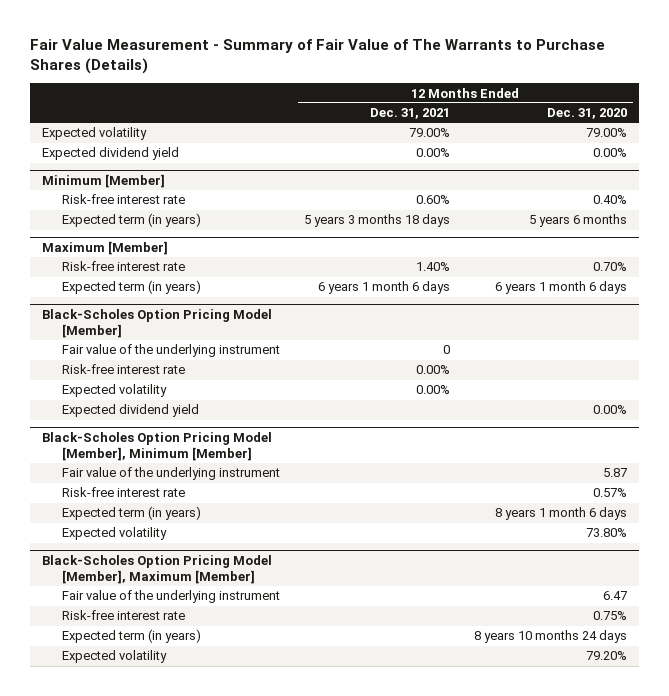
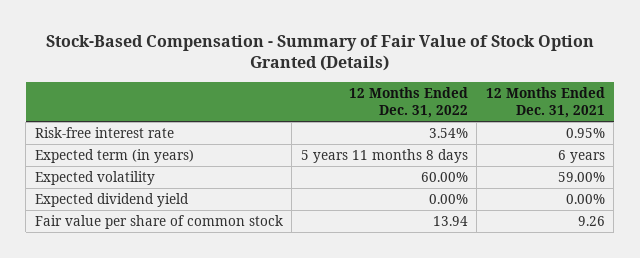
[29,38,605,75] Fair Value Measurement - Summary of Fair Value of The Warrants to Purchase Shares (Details) -> [45,35,594,72] Stock-Based Compensation - Summary of Fair Value of Stock Option Granted (Details)
[546,108,627,120] Dec. 31, 2020 -> none
none -> [348,87,468,119] 12 Months Ended Dec. 31, 2022
none -> [34,126,174,138] Risk-free interest rate
none -> [34,148,194,163] Expected term (in years)
[408,128,450,138] 79.00% -> [557,171,605,182] 59.00%
[41,174,165,189] Minimum [Member] -> none
[61,194,185,205] Risk-free interest rate -> none
[61,213,201,228] Expected term (in years) -> none
[41,241,168,256] Maximum [Member] -> none
[61,261,185,272] Risk-free interest rate -> none
[61,280,201,295] Expected term (in years) -> none
[41,309,272,338] Black-Scholes Option Pricing Model [Member] -> none
[61,344,280,358] Fair value of the underlying instrument -> none
[61,364,185,375] Risk-free interest rate -> none
[61,384,167,398] Expected volatility -> none
[61,404,199,418] Expected dividend yield -> none
[41,432,272,461] Black-Scholes Option Pricing Model [Member], Minimum [Member] -> none
[61,467,280,481] Fair value of the underlying instrument -> none
[61,487,185,498] Risk-free interest rate -> none
[61,506,201,521] Expected term (in years) -> none
[61,527,167,541] Expected volatility -> none
[41,555,272,584] Black-Scholes Option Pricing Model [Member], Maximum [Member] -> none
[61,590,280,604] Fair value of the underlying instrument -> none
[61,610,185,621] Risk-free interest rate -> none
[61,629,201,644] Expected term (in years) -> none
[61,650,167,664] Expected volatility -> none
none -> [34,214,283,229] Fair value per share of common stock

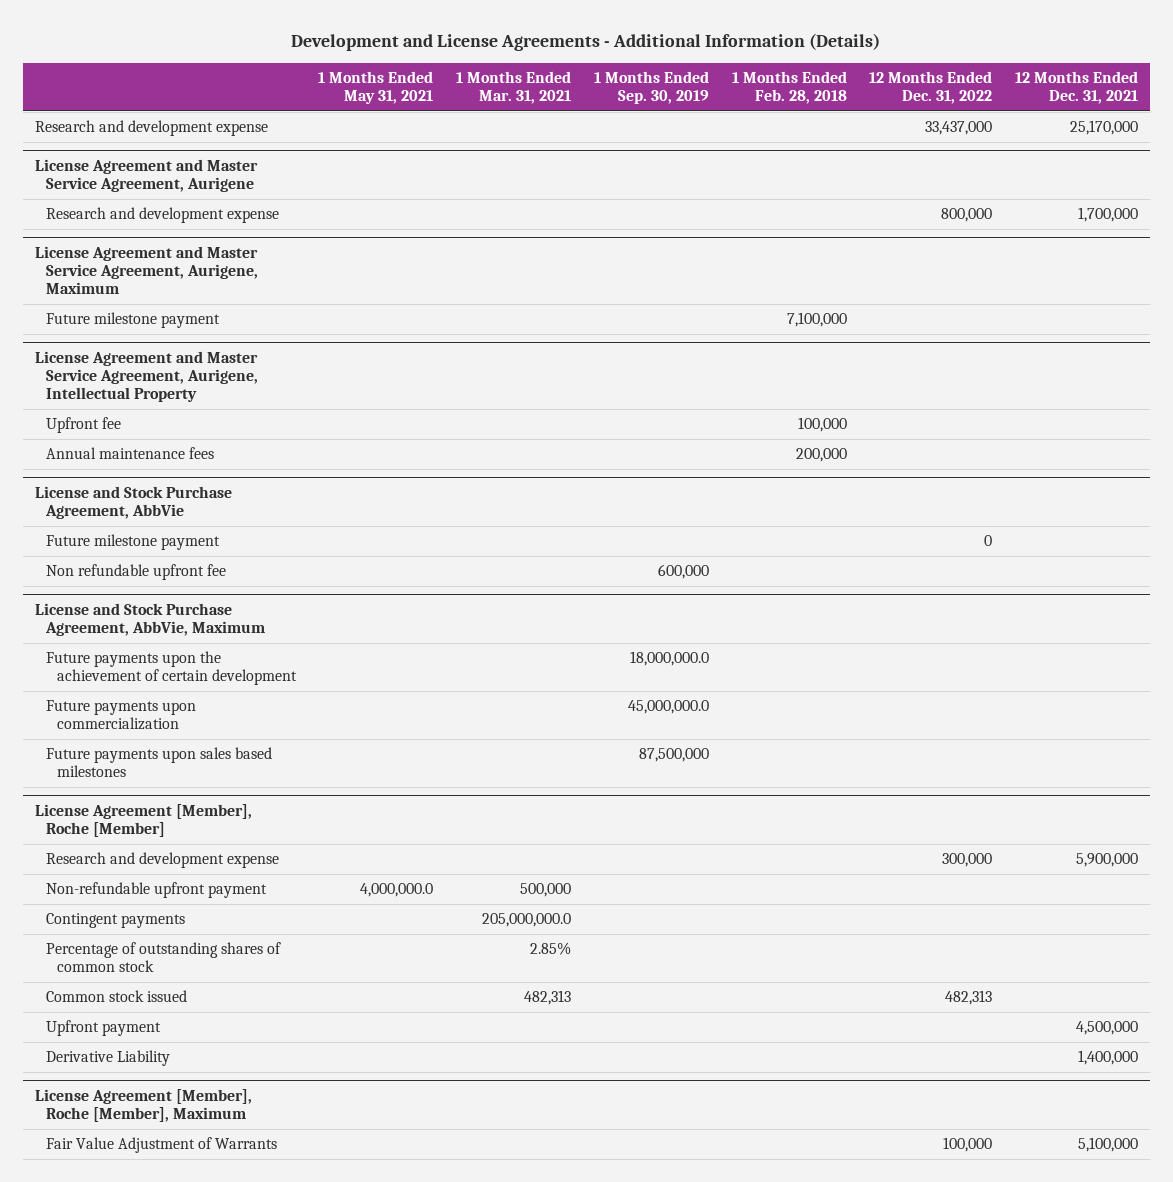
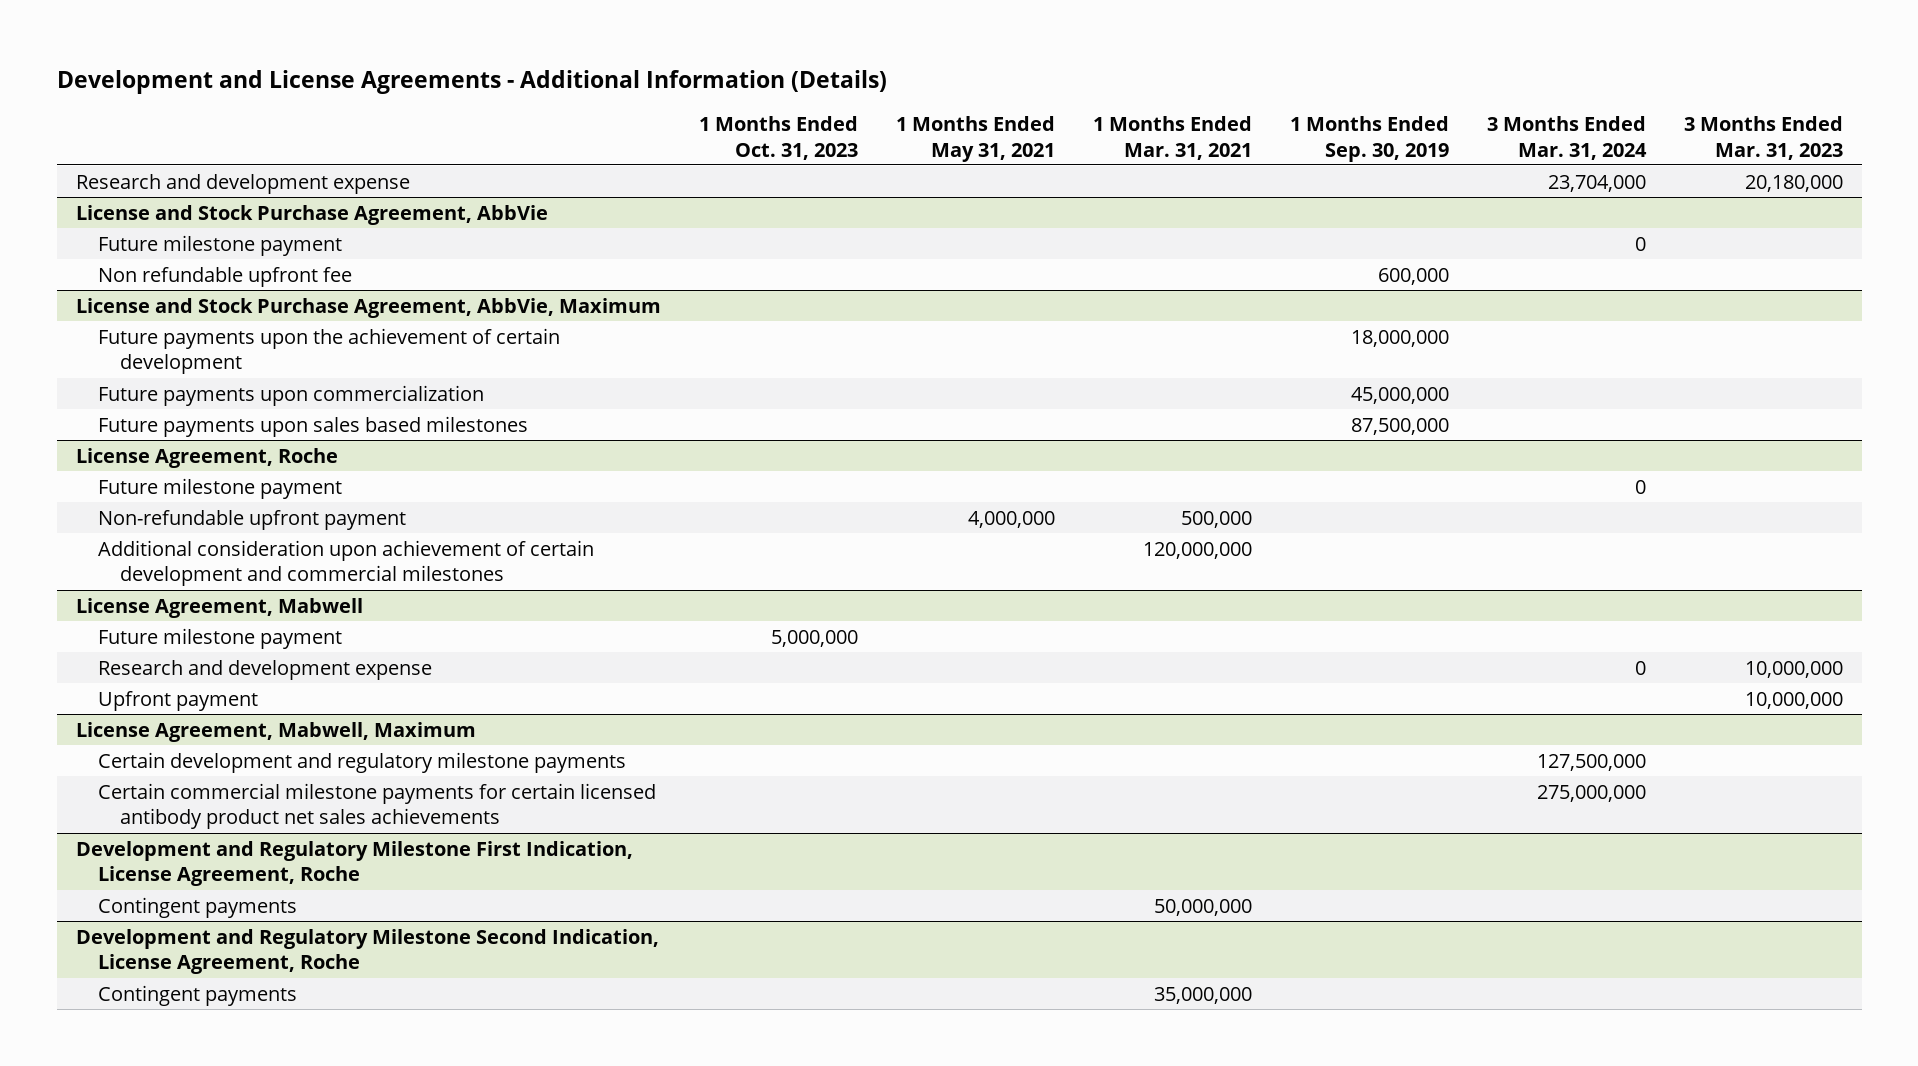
[731,71,847,104] 1 Months Ended Feb. 28, 2018 -> none
[869,71,993,104] 12 Months Ended Dec. 31, 2022 -> none
[1015,71,1139,104] 12 Months Ended Dec. 31, 2021 -> none
none -> [698,115,858,160] 1 Months Ended Oct. 31, 2023
none -> [1486,115,1647,160] 3 Months Ended Mar. 31, 2024
none -> [1683,115,1843,160] 3 Months Ended Mar. 31, 2023
[34,159,258,193] License Agreement and Master Service Agreement, Aurigene -> none
[45,207,279,224] Research and development expense -> none
[34,246,258,294] License Agreement and Master Service Agreement, Aurigene, Maximum -> none
[45,312,220,329] Future milestone payment -> none
[34,351,258,402] License Agreement and Master Service Agreement, Aurigene, Intellectual Property -> none
[45,417,121,434] Upfront fee -> none
[45,447,214,460] Annual maintenance fees -> none
[629,651,709,667] 18,000,000.0 -> [1350,329,1449,347] 18,000,000
[627,700,709,715] 45,000,000.0 -> [1350,386,1449,404] 45,000,000
[45,852,279,869] Research and development expense -> none
[45,913,185,929] Contingent payments -> none
[45,942,281,973] Percentage of outstanding shares of common stock -> none
[45,990,187,1003] Common stock issued -> none
[45,1020,161,1037] Upfront payment -> none
[45,1050,170,1067] Derivative Liability -> none
[45,1137,277,1154] Fair Value Adjustment of Warrants -> none
[34,804,252,838] License Agreement [Member], Roche [Member] -> [75,447,338,468] License Agreement, Roche
none -> [97,477,342,499] Future milestone payment
[360,883,434,898] 4,000,000.0 -> [967,510,1055,528] 4,000,000
none -> [97,539,594,587] Additional consideration upon achievement of certain development and commercial milestones
none -> [75,597,363,618] License Agreement, Mabwell
none -> [97,627,342,649] Future milestone payment
none -> [97,659,432,680] Research and development expense
none -> [97,690,258,711] Upfront payment
[34,1089,252,1123] License Agreement [Member], Roche [Member], Maximum -> [75,721,476,742] License Agreement, Mabwell, Maximum
none -> [97,751,626,773] Certain development and regulatory milestone payments
none -> [97,782,656,830] Certain commercial milestone payments for certain licensed antibody product net sales achievements
none -> [75,840,633,887] Development and Regulatory Milestone First Indication, License Agreement, Roche
none -> [97,896,297,918] Contingent payments
none -> [75,928,659,975] Development and Regulatory Milestone Second Indication, License Agreement, Roche
none -> [97,984,297,1006] Contingent payments

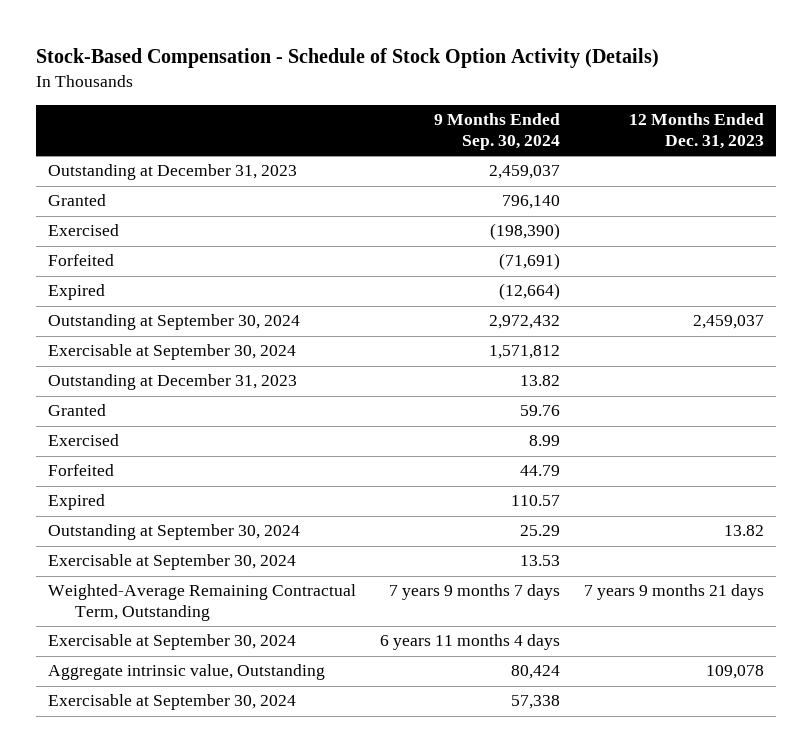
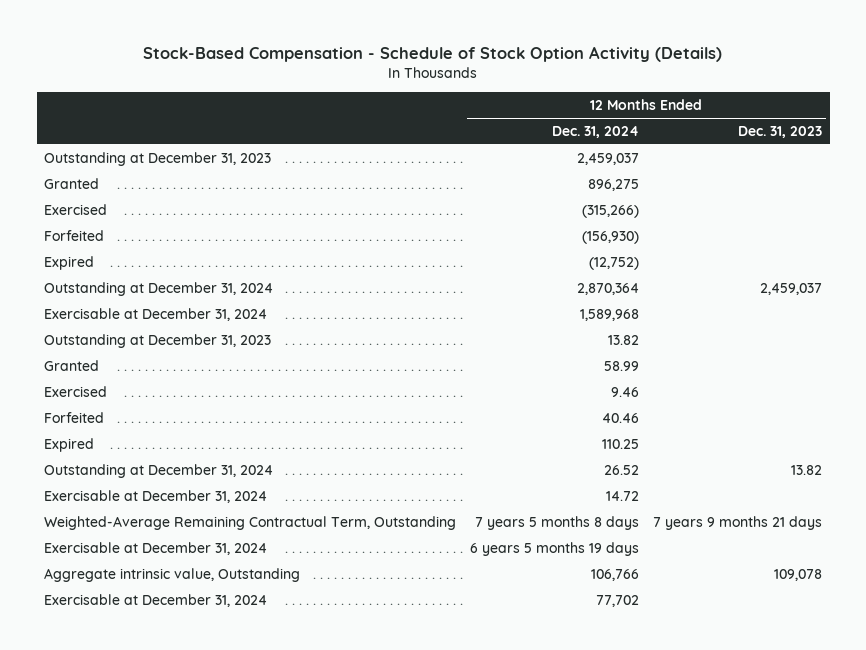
[434,113,561,150] 9 Months Ended Sep. 30, 2024 -> none
none -> [552,126,640,139] Dec. 31, 2024
[48,314,301,331] Outstanding at September 30, 2024 -> [43,281,273,296] Outstanding at December 31, 2024
[48,344,297,361] Exercisable at September 30, 2024 -> [43,307,267,321] Exercisable at December 31, 2024
[48,524,301,541] Outstanding at September 30, 2024 -> [43,463,273,478] Outstanding at December 31, 2024
[48,554,297,571] Exercisable at September 30, 2024 -> [43,489,267,503] Exercisable at December 31, 2024
[48,634,297,651] Exercisable at September 30, 2024 -> [43,541,267,555] Exercisable at December 31, 2024
[48,694,297,711] Exercisable at September 30, 2024 -> [43,593,267,607] Exercisable at December 31, 2024

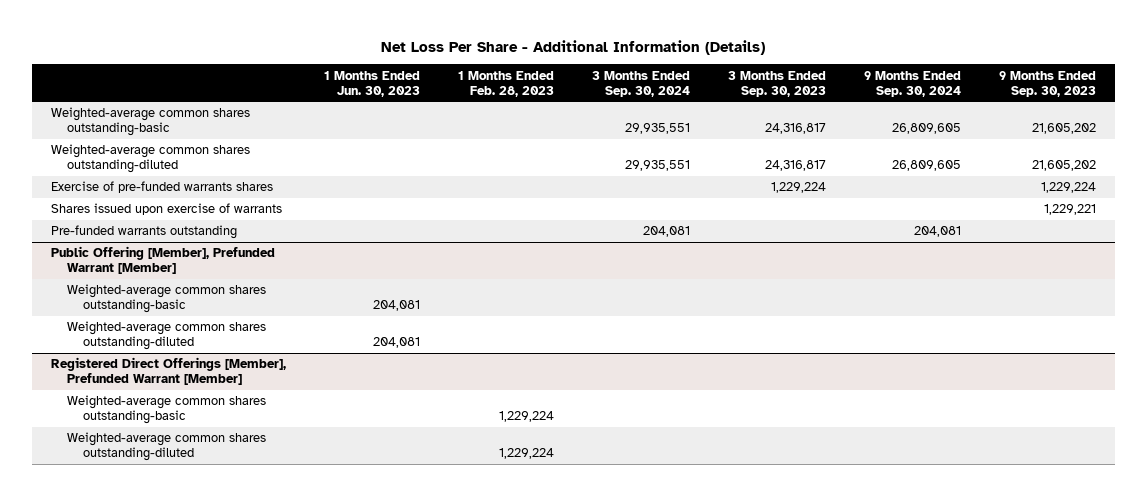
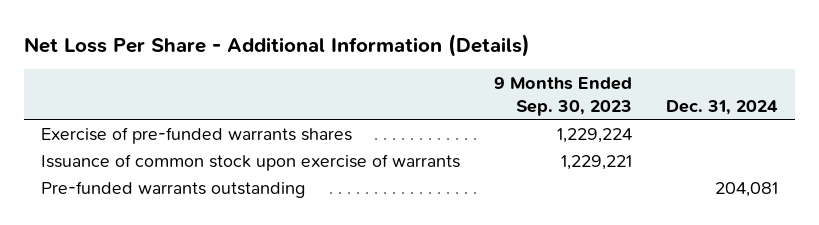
[323,70,420,97] 1 Months Ended Jun. 30, 2023 -> none
[457,70,554,97] 1 Months Ended Feb. 28, 2023 -> none
[591,70,690,97] 3 Months Ended Sep. 30, 2024 -> none
[727,70,826,97] 3 Months Ended Sep. 30, 2023 -> none
[863,70,961,97] 9 Months Ended Sep. 30, 2024 -> none
none -> [665,99,778,115] Dec. 31, 2024
[50,107,250,137] Weighted-average common shares outstanding-basic -> none
[50,144,250,174] Weighted-average common shares outstanding-diluted -> none
[50,203,282,216] Shares issued upon exercise of warrants -> [40,153,460,171] Issuance of common stock upon exercise of warrants
[50,246,275,275] Public Offering [Member], Prefunded Warrant [Member] -> none
[67,284,267,314] Weighted-average common shares outstanding-basic -> none
[67,321,267,351] Weighted-average common shares outstanding-diluted -> none
[50,357,286,386] Registered Direct Offerings [Member], Prefunded Warrant [Member] -> none
[67,395,267,425] Weighted-average common shares outstanding-basic -> none
[67,432,267,462] Weighted-average common shares outstanding-diluted -> none

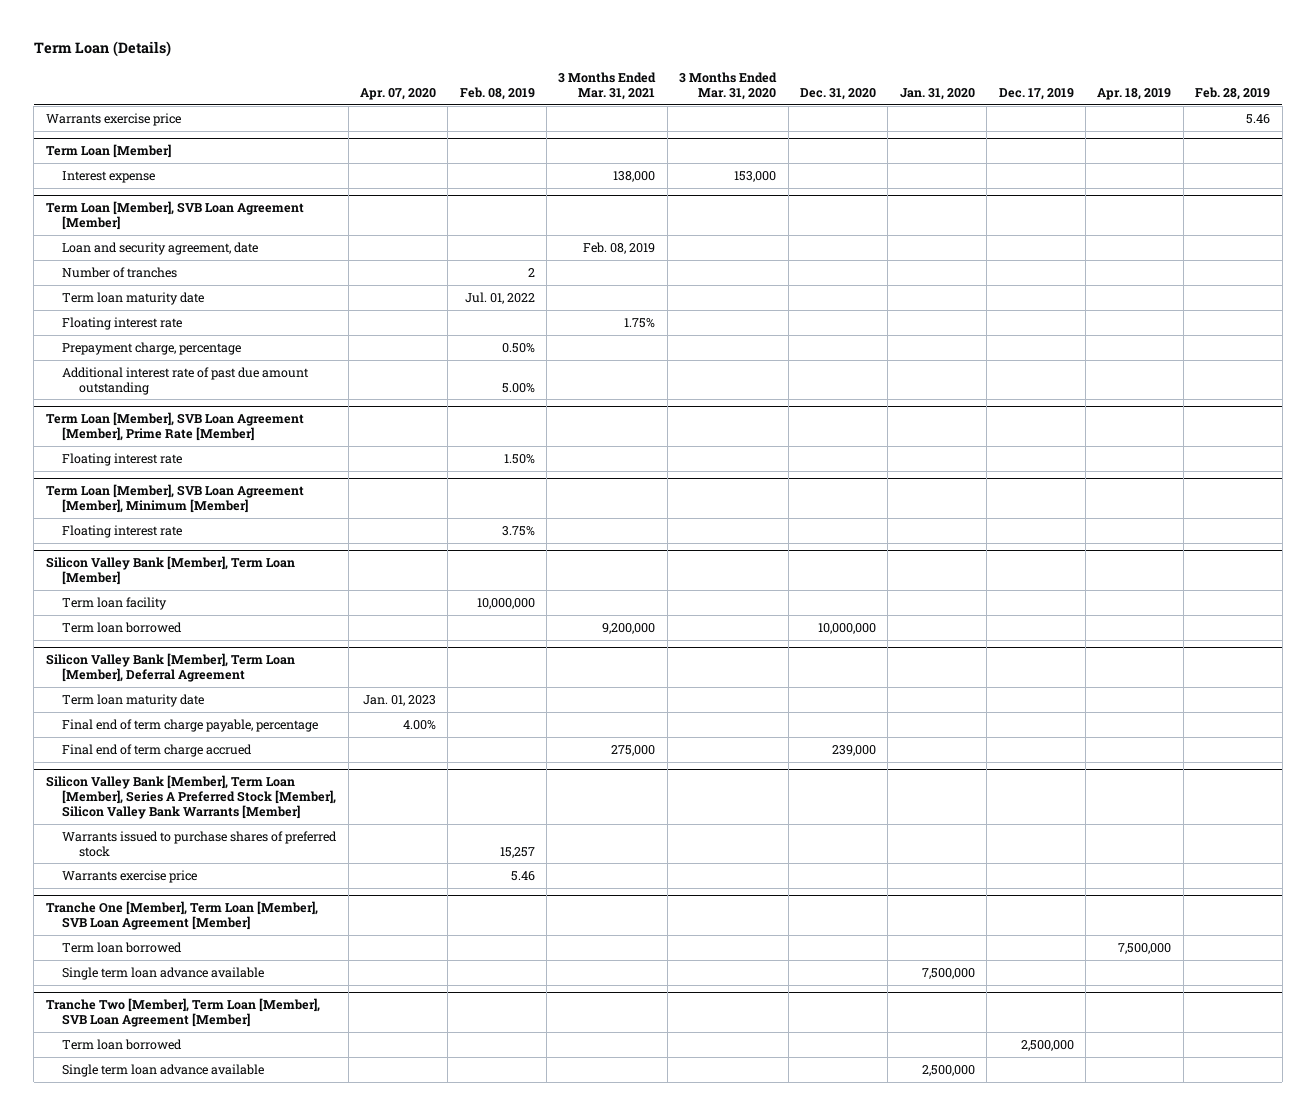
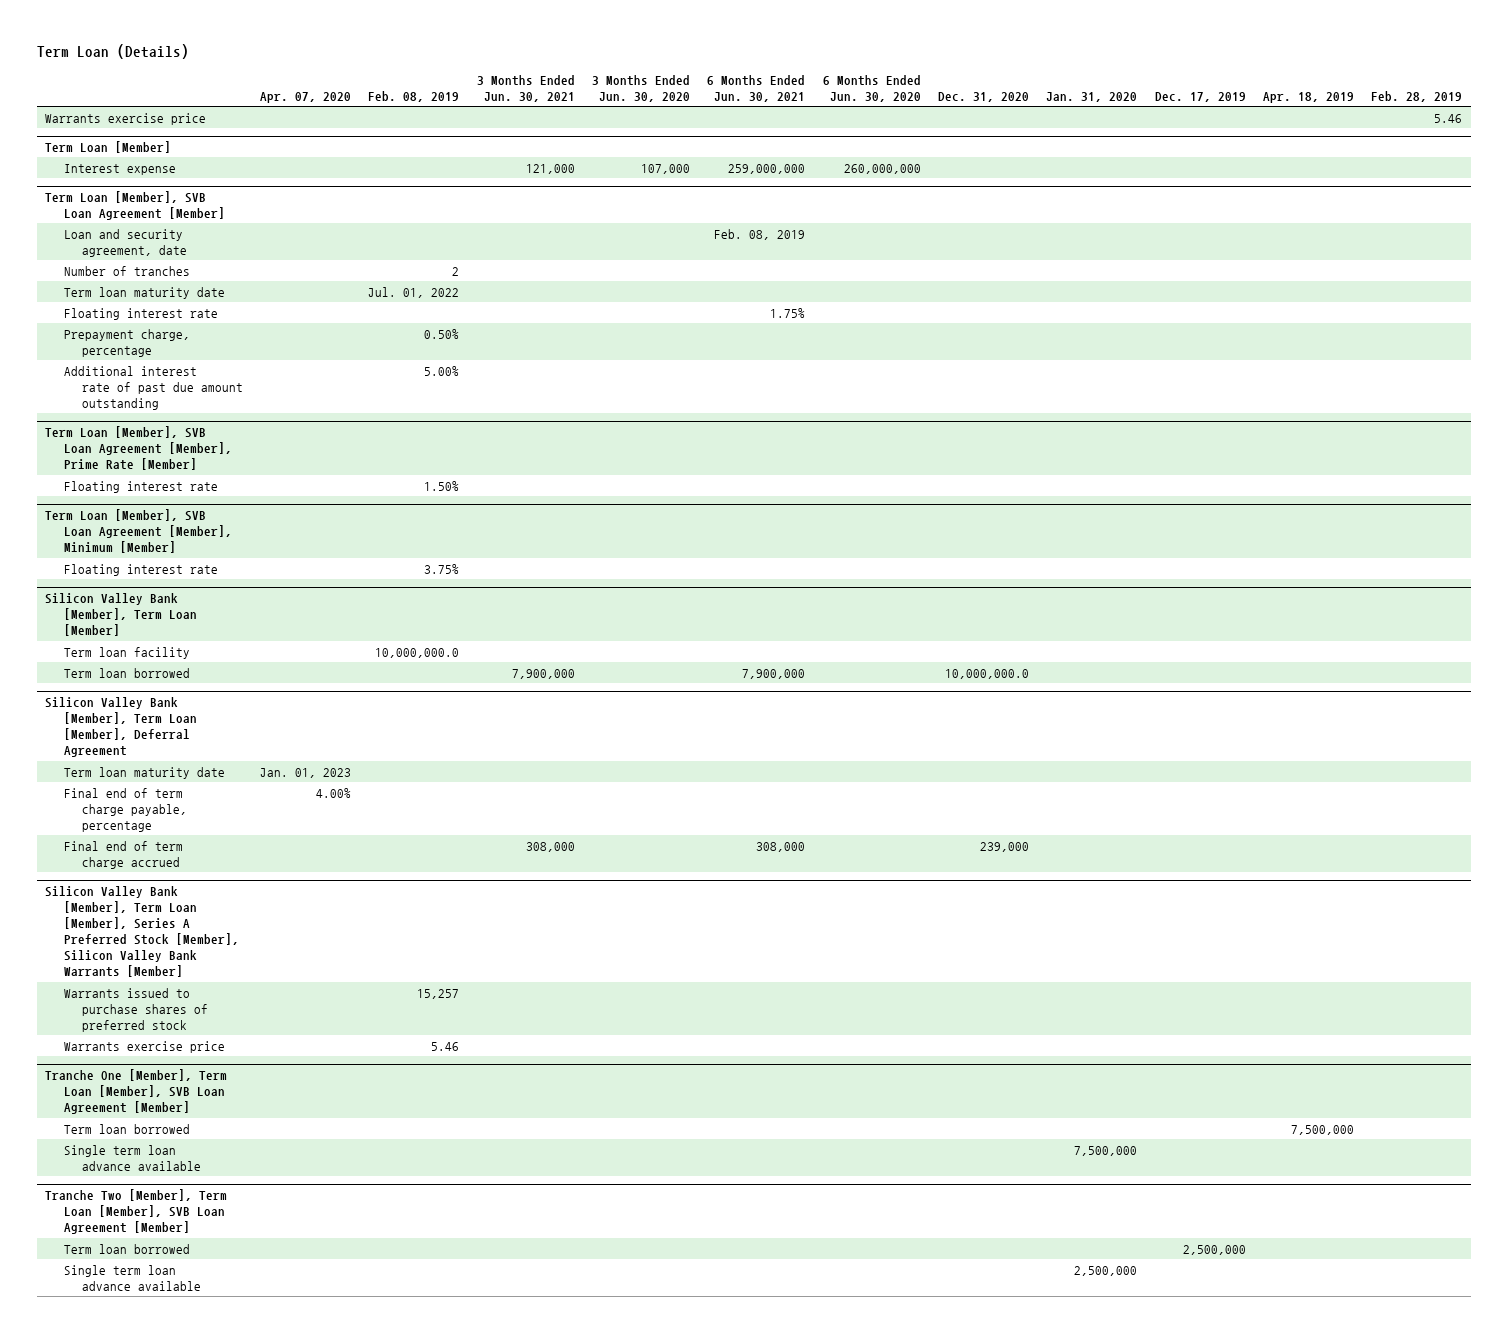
[558,72,657,101] 3 Months Ended Mar. 31, 2021 -> none
[679,72,778,101] 3 Months Ended Mar. 31, 2020 -> none
none -> [476,74,575,102] 3 Months Ended Jun. 30, 2021
none -> [592,74,691,102] 3 Months Ended Jun. 30, 2020
none -> [707,74,806,102] 6 Months Ended Jun. 30, 2021
none -> [822,74,921,102] 6 Months Ended Jun. 30, 2020
[476,597,535,609] 10,000,000 -> [375,647,460,658] 10,000,000.0
[818,622,877,634] 10,000,000 -> [944,668,1029,679] 10,000,000.0

